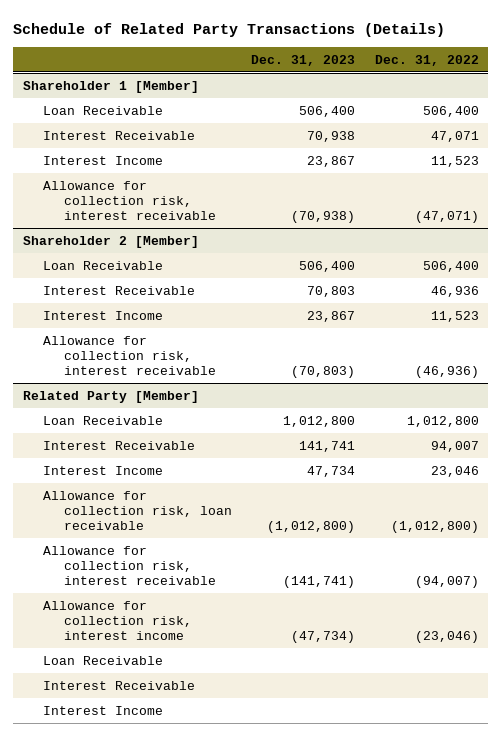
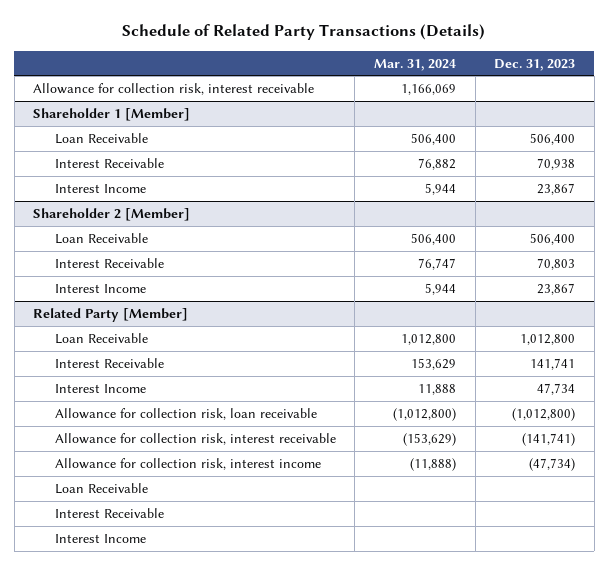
[374,54,479,66] Dec. 31, 2022 -> none
none -> [374,58,457,71] Mar. 31, 2024
none -> [33,82,315,95] Allowance for collection risk, interest receivable
[43,180,216,221] Allowance for collection risk, interest receivable -> none
[43,335,216,376] Allowance for collection risk, interest receivable -> none

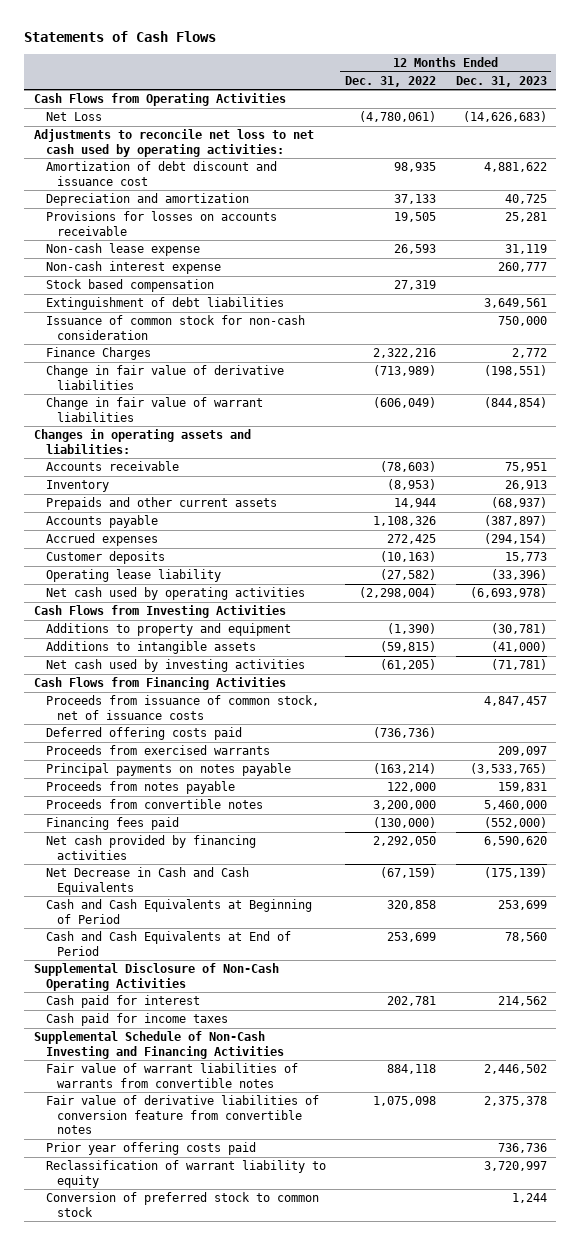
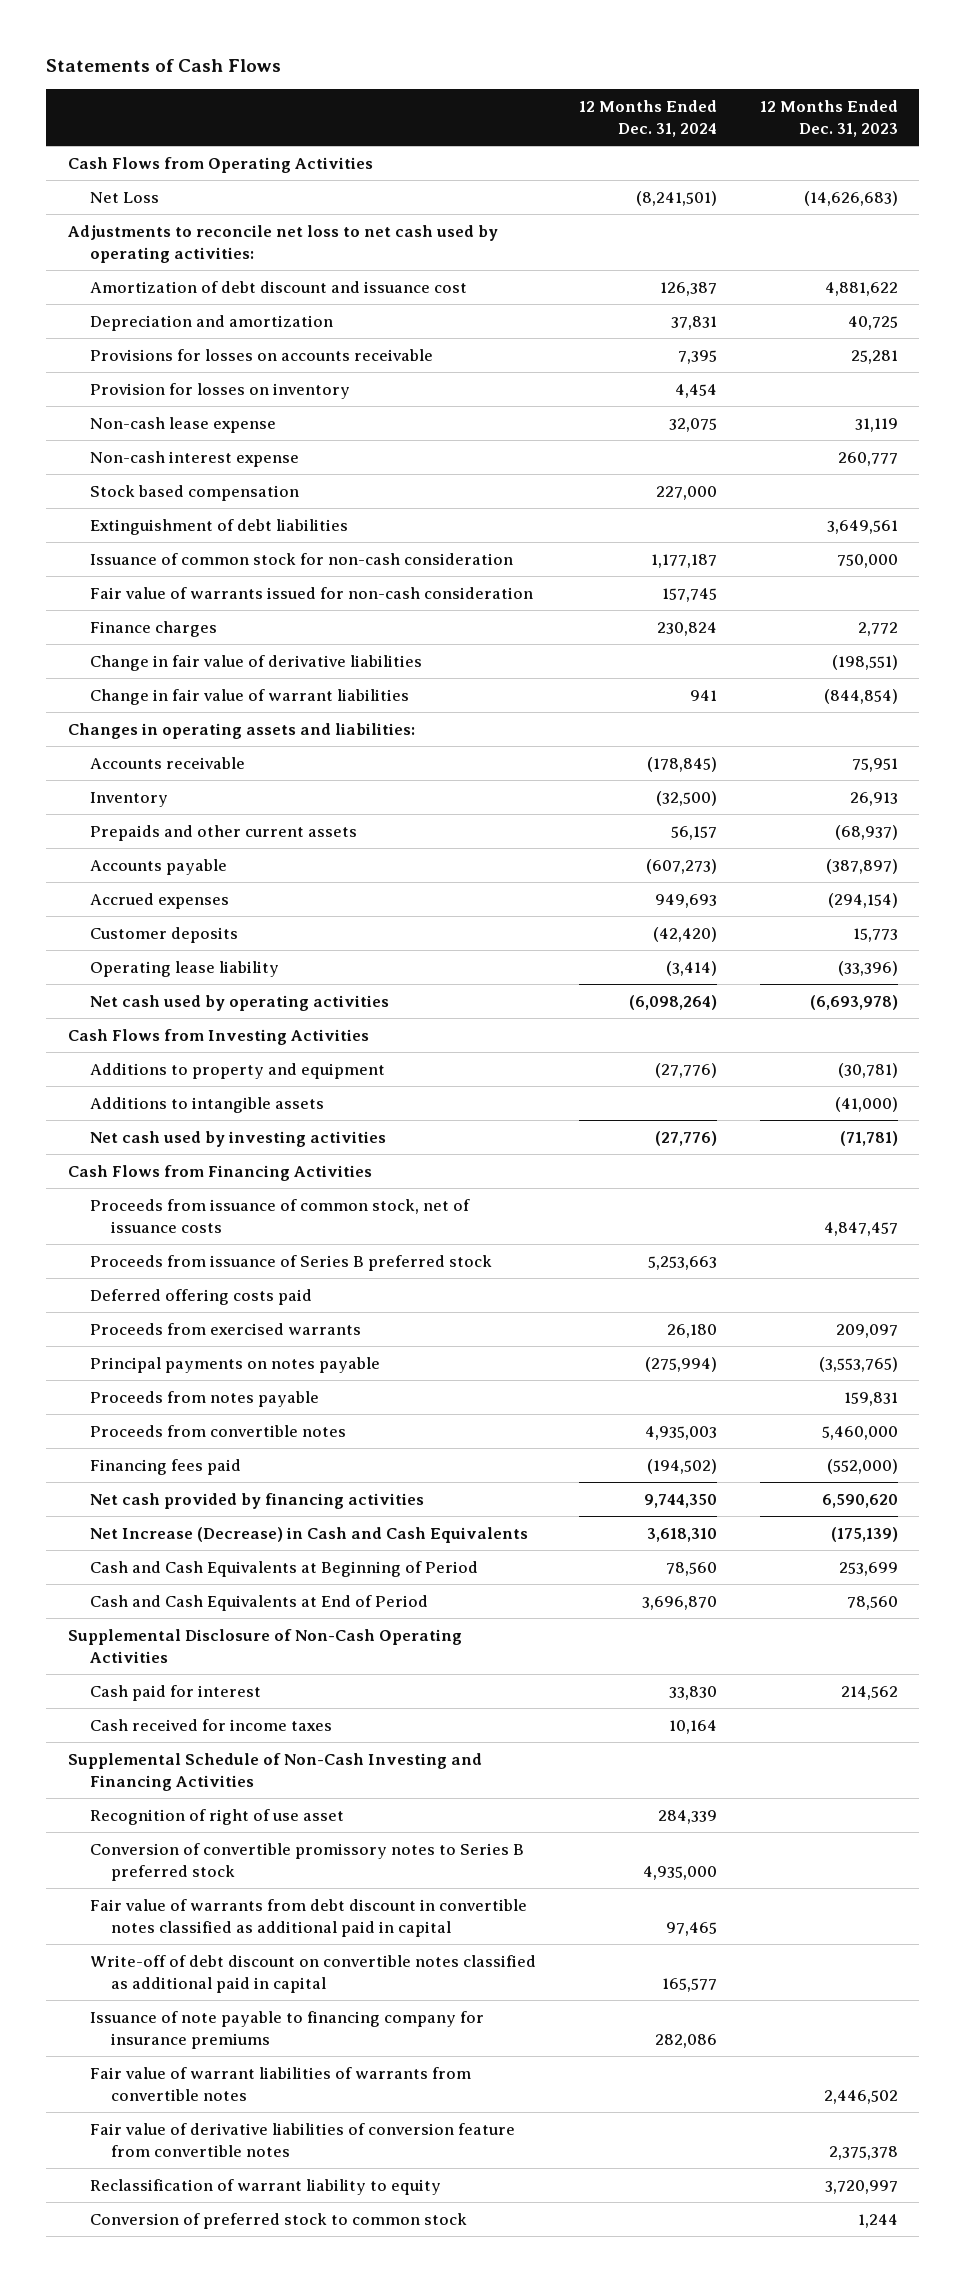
[345,75,437,87] Dec. 31, 2022 -> none
none -> [578,100,717,137] 12 Months Ended Dec. 31, 2024
none -> [89,382,350,399] Provision for losses on inventory
none -> [89,586,533,599] Fair value of warrants issued for non-cash consideration
[45,347,151,361] Finance Charges -> [89,620,217,637] Finance charges
none -> [89,1254,492,1271] Proceeds from issuance of Series B preferred stock
[469,763,547,775] (3,533,765) -> [818,1356,898,1372] (3,553,765)
[45,867,249,895] Net Decrease in Cash and Cash Equivalents -> [89,1526,528,1543] Net Increase (Decrease) in Cash and Cash Equivalents
[45,1013,228,1027] Cash paid for income taxes -> [89,1718,332,1731] Cash received for income taxes
none -> [89,1808,344,1825] Recognition of right of use asset
none -> [89,1842,524,1881] Conversion of convertible promissory notes to Series B preferred stock
none -> [89,1898,527,1937] Fair value of warrants from debt discount in convertible notes classified as additional paid in capital
none -> [89,1954,536,1993] Write-off of debt discount on convertible notes classified as additional paid in capital
none -> [89,2010,484,2049] Issuance of note payable to financing company for insurance premiums
[45,1142,256,1156] Prior year offering costs paid -> none

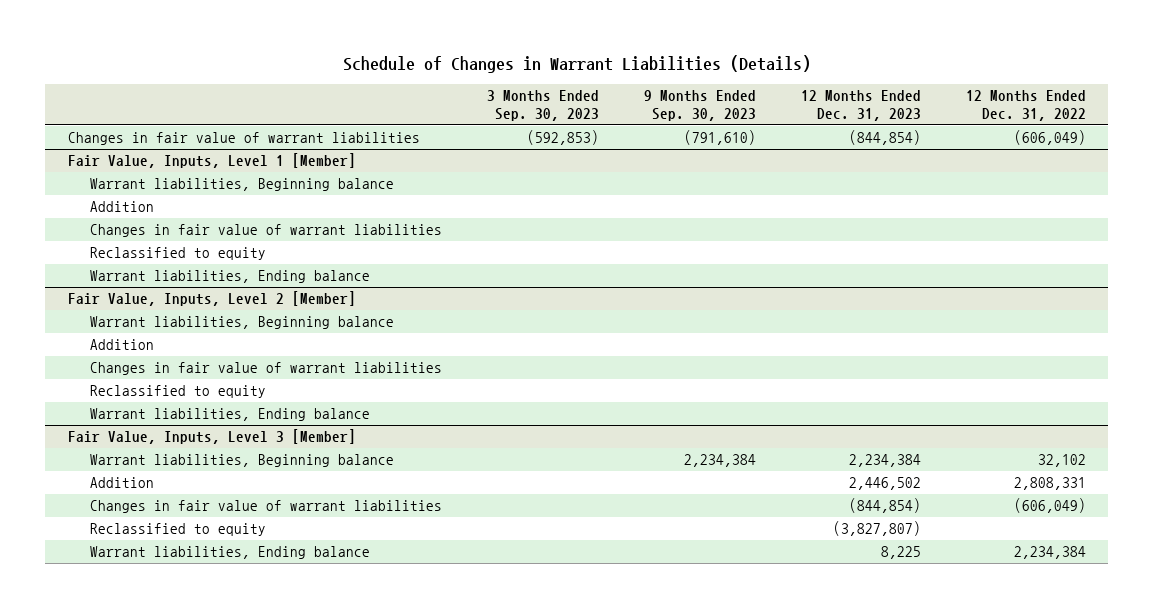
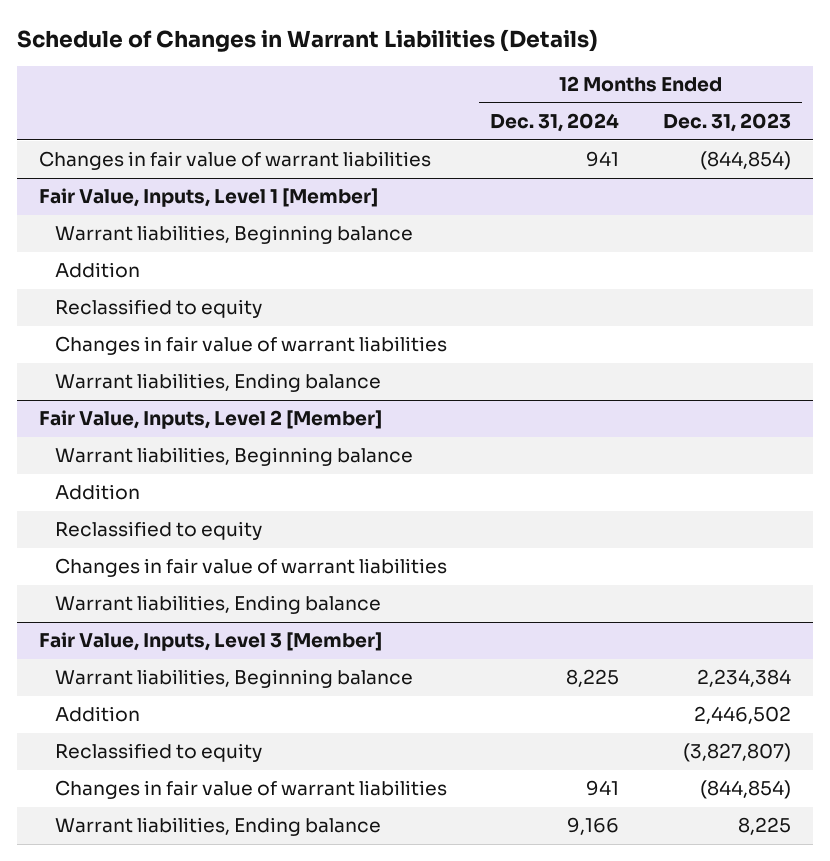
[486,90,599,122] 3 Months Ended Sep. 30, 2023 -> none
[643,90,756,122] 9 Months Ended Sep. 30, 2023 -> none
[965,90,1086,122] 12 Months Ended Dec. 31, 2022 -> none
none -> [490,113,620,133] Dec. 31, 2024
[89,224,442,238] Changes in fair value of warrant liabilities -> [54,336,447,356] Changes in fair value of warrant liabilities
[89,362,442,376] Changes in fair value of warrant liabilities -> [54,558,447,578] Changes in fair value of warrant liabilities
[89,500,442,514] Changes in fair value of warrant liabilities -> [54,780,447,800] Changes in fair value of warrant liabilities

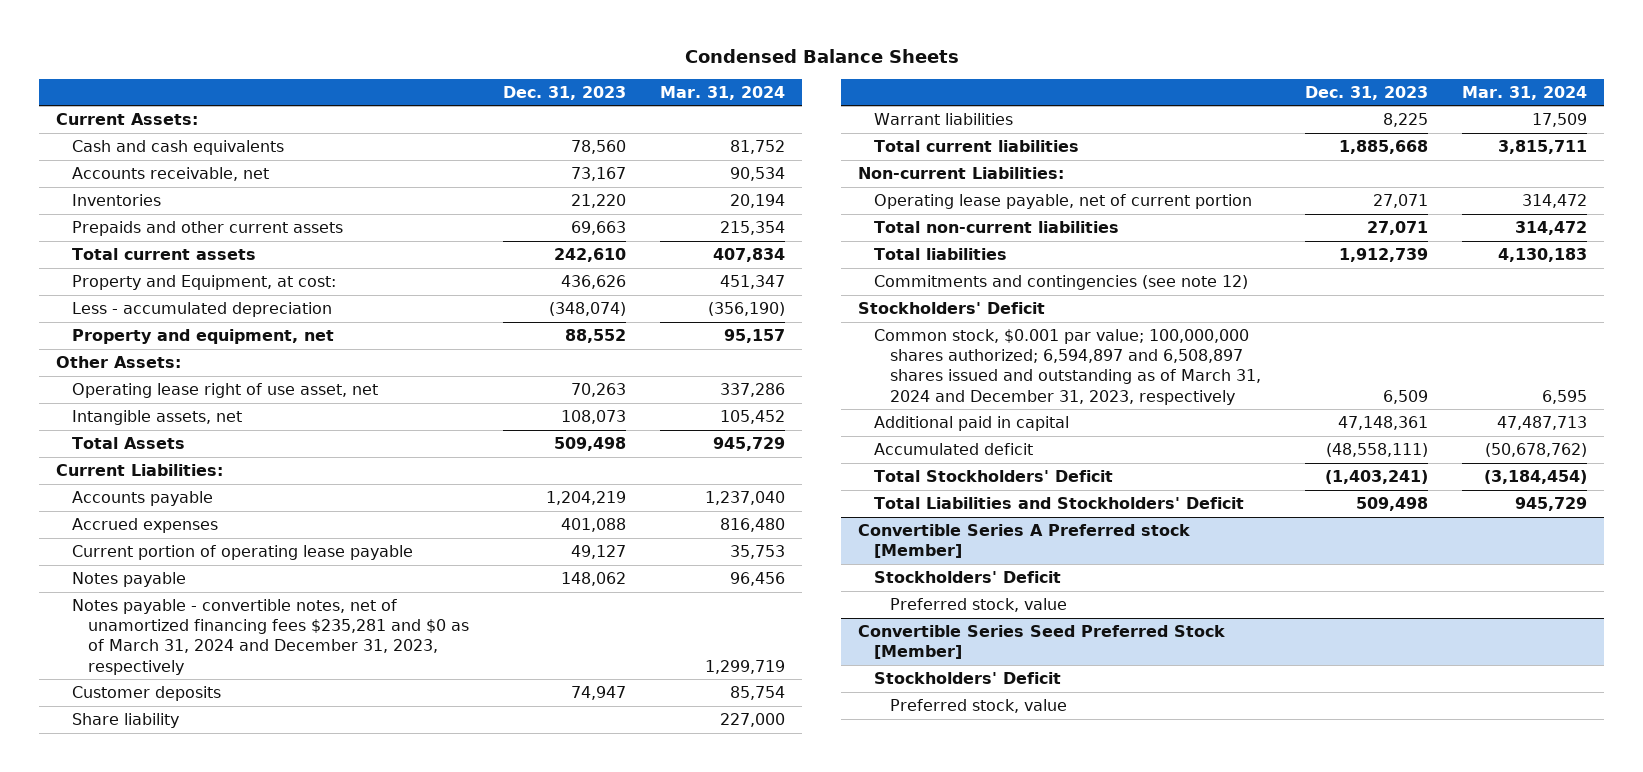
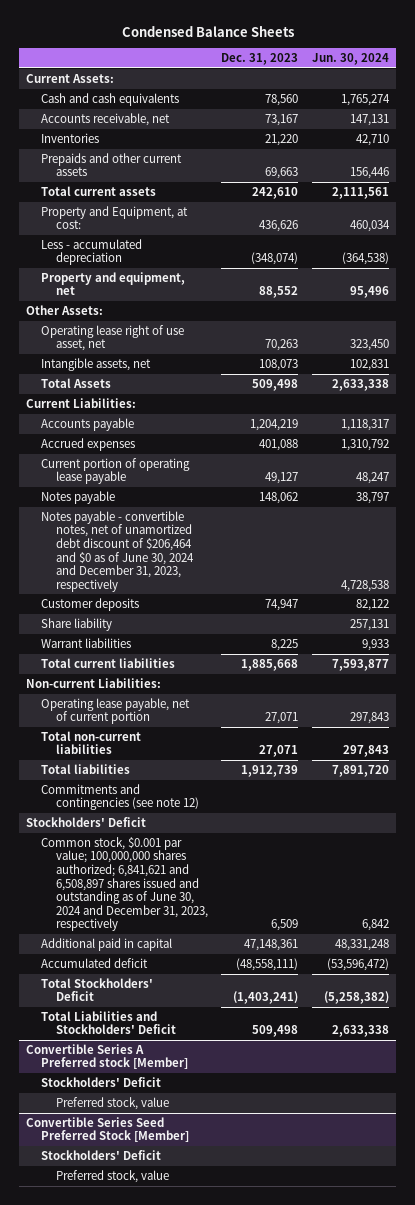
[659,85,785,100] Mar. 31, 2024 -> none
none -> [312,53,390,66] Jun. 30, 2024
[71,599,469,675] Notes payable - convertible notes, net of unamortized financing fees $235,281 and $0 as of March 31, 2024 and December 31, 2023, respectively -> [40,510,194,592] Notes payable - convertible notes, net of unamortized debt discount of $206,464 and $0 as of June 30, 2024 and December 31, 2023, respectively
[874,329,1262,405] Common stock, $0.001 par value; 100,000,000 shares authorized; 6,594,897 and 6,508,897 shares issued and outstanding as of March 31, 2024 and December 31, 2023, respectively -> [40,836,208,932] Common stock, $0.001 par value; 100,000,000 shares authorized; 6,841,621 and 6,508,897 shares issued and outstanding as of June 30, 2024 and December 31, 2023, respectively

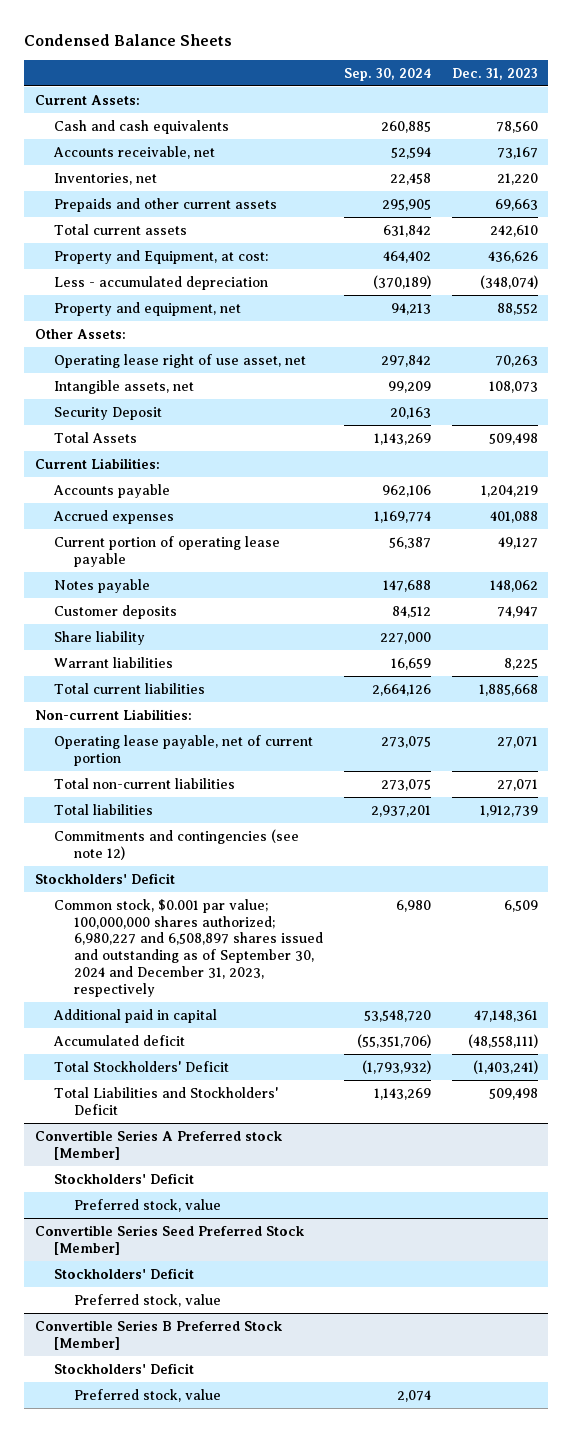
[312,53,390,66] Jun. 30, 2024 -> none
none -> [343,67,431,81] Sep. 30, 2024
[40,132,99,143] Inventories -> [54,172,158,185] Inventories, net
none -> [54,406,163,420] Security Deposit
[40,510,194,592] Notes payable - convertible notes, net of unamortized debt discount of $206,464 and $0 as of June 30, 2024 and December 31, 2023, respectively -> none
[40,836,208,932] Common stock, $0.001 par value; 100,000,000 shares authorized; 6,841,621 and 6,508,897 shares issued and outstanding as of June 30, 2024 and December 31, 2023, respectively -> [54,898,323,997] Common stock, $0.001 par value; 100,000,000 shares authorized; 6,980,227 and 6,508,897 shares issued and outstanding as of September 30, 2024 and December 31, 2023, respectively
none -> [34,1319,283,1350] Convertible Series B Preferred Stock [Member]
none -> [54,1362,195,1374] Stockholders' Deficit
none -> [73,1388,221,1402] Preferred stock, value

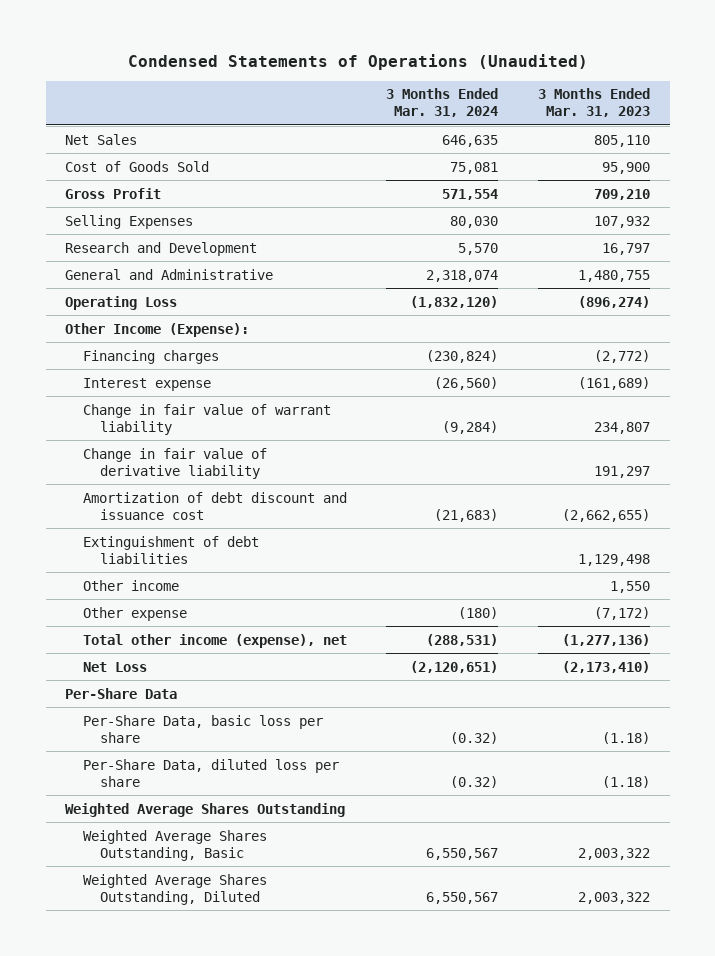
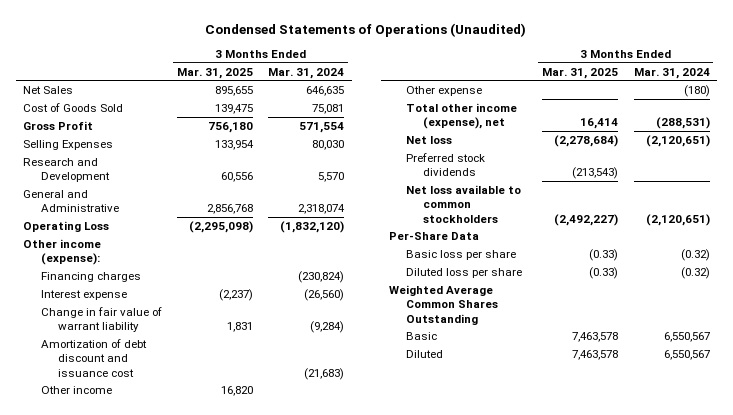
[537,88,650,118] 3 Months Ended Mar. 31, 2023 -> none
none -> [176,67,253,79] Mar. 31, 2025
[65,322,250,337] Other Income (Expense): -> [23,238,102,266] Other income (expense):
[82,447,267,479] Change in fair value of derivative liability -> none
[82,535,259,564] Extinguishment of debt liabilities -> none
[82,661,147,672] Net Loss -> [406,135,453,144] Net loss
none -> [406,152,486,177] Preferred stock dividends
none -> [406,184,522,223] Net loss available to common stockholders
[82,714,323,743] Per-Share Data, basic loss per share -> [406,249,517,260] Basic loss per share
[82,758,339,787] Per-Share Data, diluted loss per share -> [406,267,523,278] Diluted loss per share
[65,802,346,817] Weighted Average Shares Outstanding -> [388,284,499,325] Weighted Average Common Shares Outstanding
[82,829,267,861] Weighted Average Shares Outstanding, Basic -> [406,331,438,340] Basic
[82,873,267,905] Weighted Average Shares Outstanding, Diluted -> [406,349,444,358] Diluted

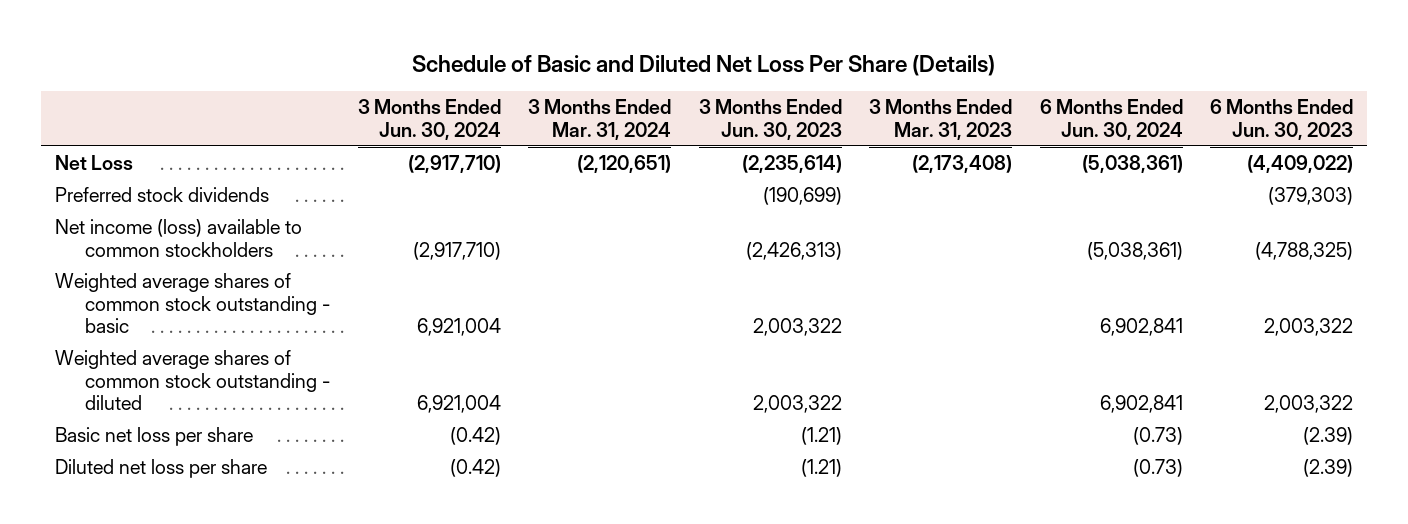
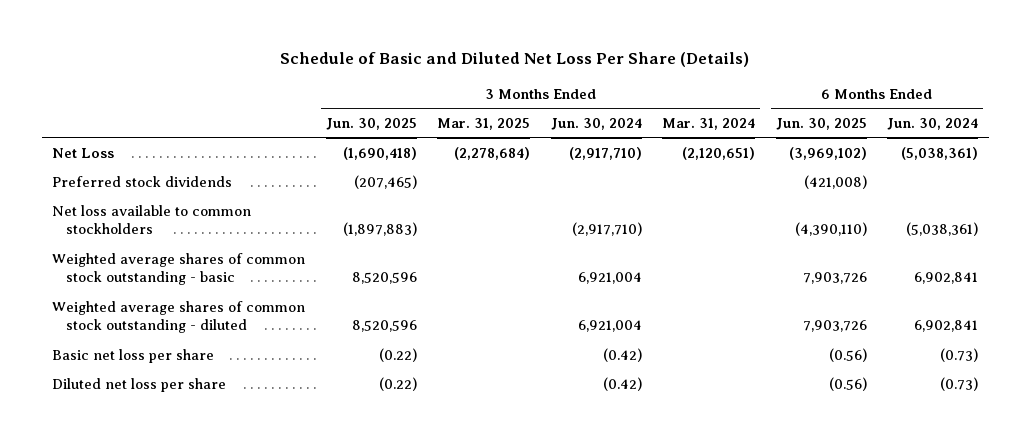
[698,99,842,141] 3 Months Ended Jun. 30, 2023 -> none
[869,99,1013,141] 3 Months Ended Mar. 31, 2023 -> none
[1210,99,1354,141] 6 Months Ended Jun. 30, 2023 -> none
none -> [325,117,417,130] Jun. 30, 2025
none -> [437,117,531,130] Mar. 31, 2025
none -> [775,117,867,130] Jun. 30, 2025
[54,218,302,257] Net income (loss) available to common stockholders -> [52,204,252,234] Net loss available to common stockholders

